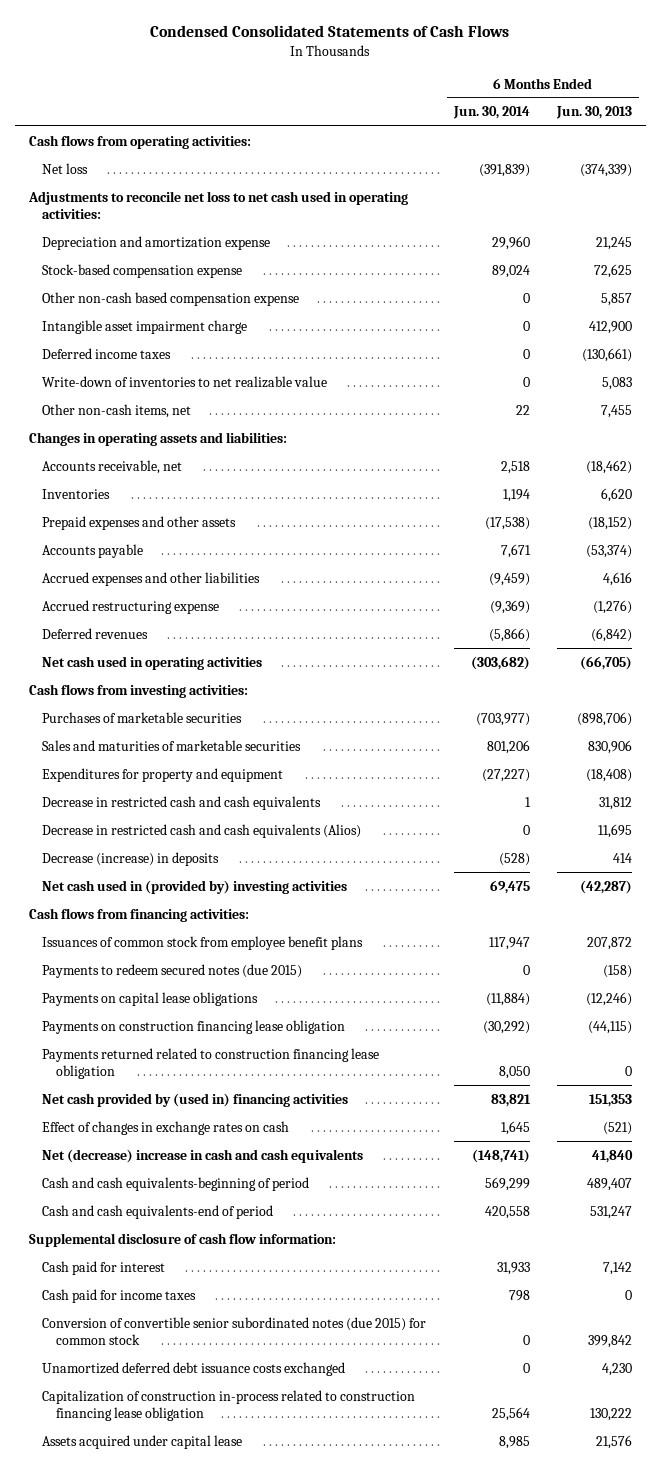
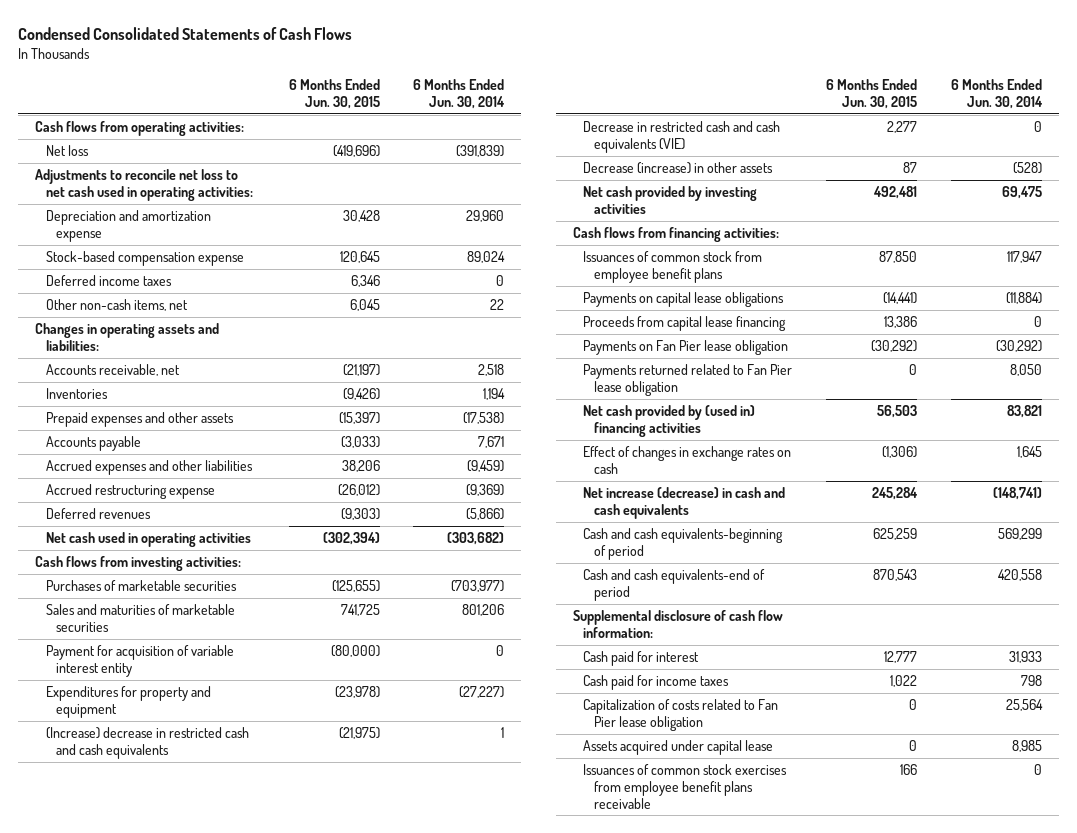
[556,106,633,120] Jun. 30, 2013 -> none
none -> [288,78,380,109] 6 Months Ended Jun. 30, 2015
[42,291,300,306] Other non-cash based compensation expense -> none
[42,319,248,334] Intangible asset impairment charge -> none
[42,375,328,388] Write-down of inventories to net realizable value -> none
none -> [45,645,234,677] Payment for acquisition of variable interest entity
[42,795,322,810] Decrease in restricted cash and cash equivalents -> [45,727,249,759] (Increase) decrease in restricted cash and cash equivalents
[42,823,362,838] Decrease in restricted cash and cash equivalents (Alios) -> [583,121,781,153] Decrease in restricted cash and cash equivalents (VIE)
[42,851,220,866] Decrease (increase) in deposits -> [583,162,774,175] Decrease (increase) in other assets
[42,879,348,894] Net cash used in (provided by) investing activities -> [583,186,758,214] Net cash provided by investing activities
[42,963,303,978] Payments to redeem secured notes (due 2015) -> none
[42,1047,380,1080] Payments returned related to construction financing lease obligation -> none
none -> [583,316,787,332] Proceeds from capital lease financing
none -> [583,340,789,356] Payments on Fan Pier lease obligation
[42,1019,346,1034] Payments on construction financing lease obligation -> [583,364,793,396] Payments returned related to Fan Pier lease obligation
[482,1020,530,1034] (30,292) -> [1009,364,1042,377] 8,050
[42,1148,364,1163] Net (decrease) increase in cash and cash equivalents -> [583,487,786,519] Net increase (decrease) in cash and cash equivalents
[42,1316,427,1346] Conversion of convertible senior subordinated notes (due 2015) for common stock -> none
[42,1361,346,1376] Unamortized deferred debt issuance costs exchanged -> none
[42,1389,416,1422] Capitalization of construction in-process related to construction financing lease obligation -> [583,699,779,731] Capitalization of costs related to Fan Pier lease obligation
none -> [583,764,788,809] Issuances of common stock exercises from employee benefit plans receivable

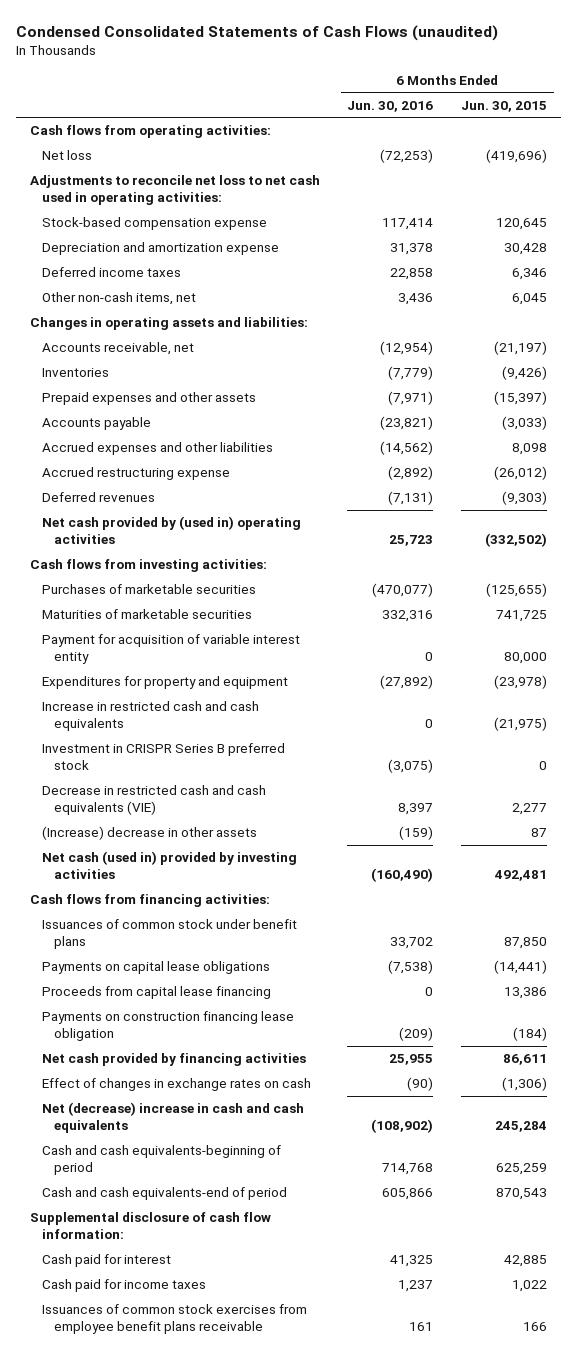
[18,27,353,41] Condensed Consolidated Statements of Cash Flows -> [16,24,499,41] Condensed Consolidated Statements of Cash Flows (unaudited)
[413,78,506,109] 6 Months Ended Jun. 30, 2014 -> none
none -> [347,100,434,112] Jun. 30, 2016
[45,210,211,242] Depreciation and amortization expense -> [41,242,279,256] Depreciation and amortization expense
[341,460,380,473] 38,206 -> [511,443,547,456] 8,098
[45,532,251,548] Net cash used in operating activities -> [41,516,301,545] Net cash provided by (used in) operating activities
[322,532,380,546] (302,394) -> [484,533,547,548] (332,502)
[45,604,235,632] Sales and maturities of marketable securities -> [41,609,252,620] Maturities of marketable securities
[330,645,380,658] (80,000) -> [503,652,547,665] 80,000
[45,727,249,759] (Increase) decrease in restricted cash and cash equivalents -> [41,701,259,732] Increase in restricted cash and cash equivalents
none -> [41,743,285,771] Investment in CRISPR Series B preferred stock
[583,162,774,175] Decrease (increase) in other assets -> [41,826,257,841] (Increase) decrease in other assets
[583,186,758,214] Net cash provided by investing activities -> [41,851,297,880] Net cash (used in) provided by investing activities
[583,251,763,283] Issuances of common stock from employee benefit plans -> [41,919,297,950] Issuances of common stock under benefit plans
[583,364,793,396] Payments returned related to Fan Pier lease obligation -> none
[583,340,789,356] Payments on Fan Pier lease obligation -> [41,1011,294,1042] Payments on construction financing lease obligation
[871,340,918,353] (30,292) -> [512,1027,547,1042] (184)
[583,405,756,437] Net cash provided by (used in) financing activities -> [41,1053,306,1067] Net cash provided by financing activities
[877,405,918,419] 56,503 -> [502,1054,547,1066] 86,611
[583,487,786,519] Net increase (decrease) in cash and cash equivalents -> [41,1102,304,1134] Net (decrease) increase in cash and cash equivalents
[884,651,918,664] 12,777 -> [503,1255,547,1268] 42,885
[583,699,779,731] Capitalization of costs related to Fan Pier lease obligation -> none
[583,740,774,756] Assets acquired under capital lease -> none

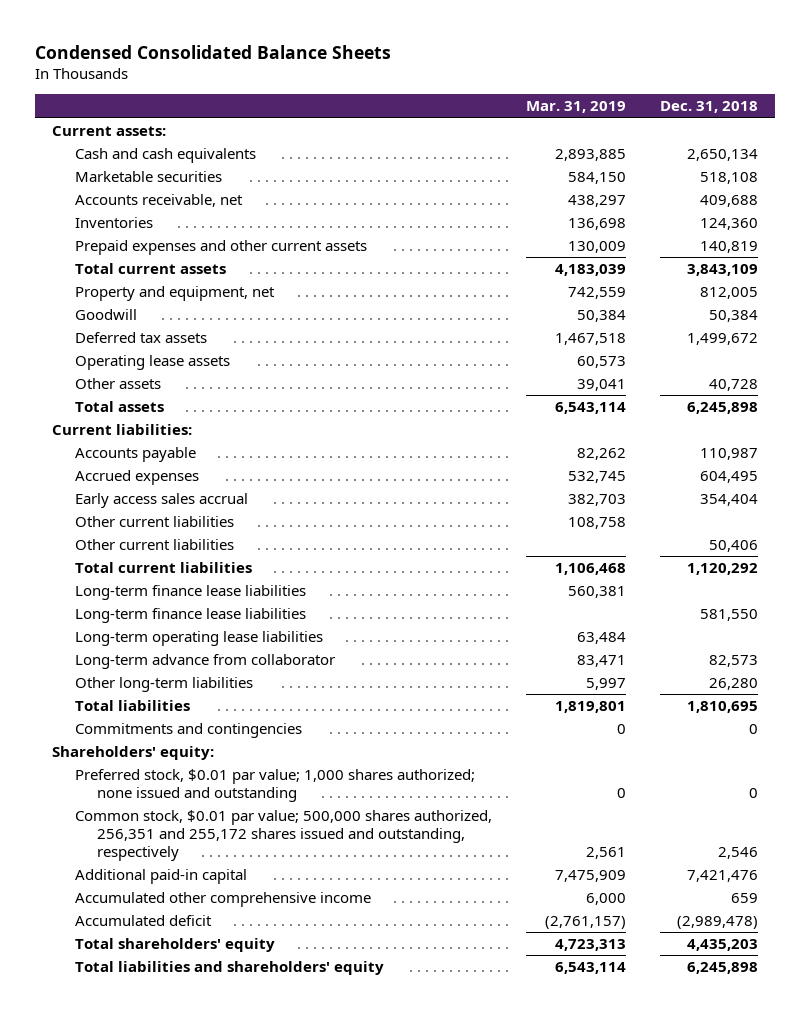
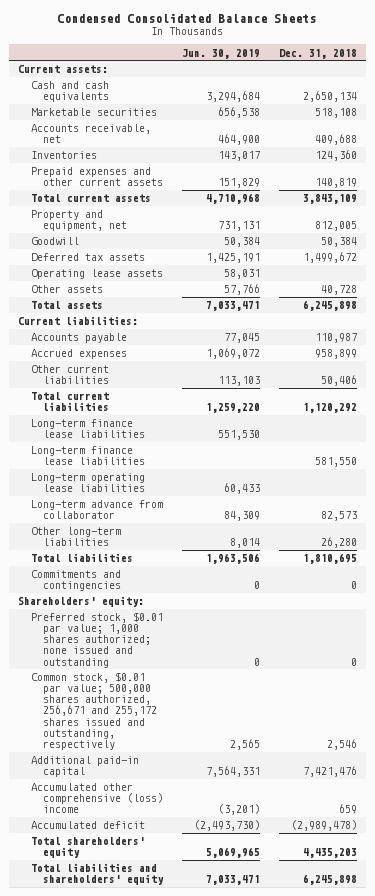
[525,101,626,114] Mar. 31, 2019 -> none
none -> [182,48,261,59] Jun. 30, 2019
[74,493,248,509] Early access sales accrual -> none
[74,516,234,528] Other current liabilities -> none
[700,471,759,484] 604,495 -> [314,349,357,360] 958,899
[74,810,492,861] Common stock, $0.01 par value; 500,000 shares authorized, 256,351 and 255,172 shares issued and outstanding, respectively -> [30,672,158,750] Common stock, $0.01 par value; 500,000 shares authorized, 256,671 and 255,172 shares issued and outstanding, respectively
[74,892,371,908] Accumulated other comprehensive income -> [30,783,164,814] Accumulated other comprehensive (loss) income

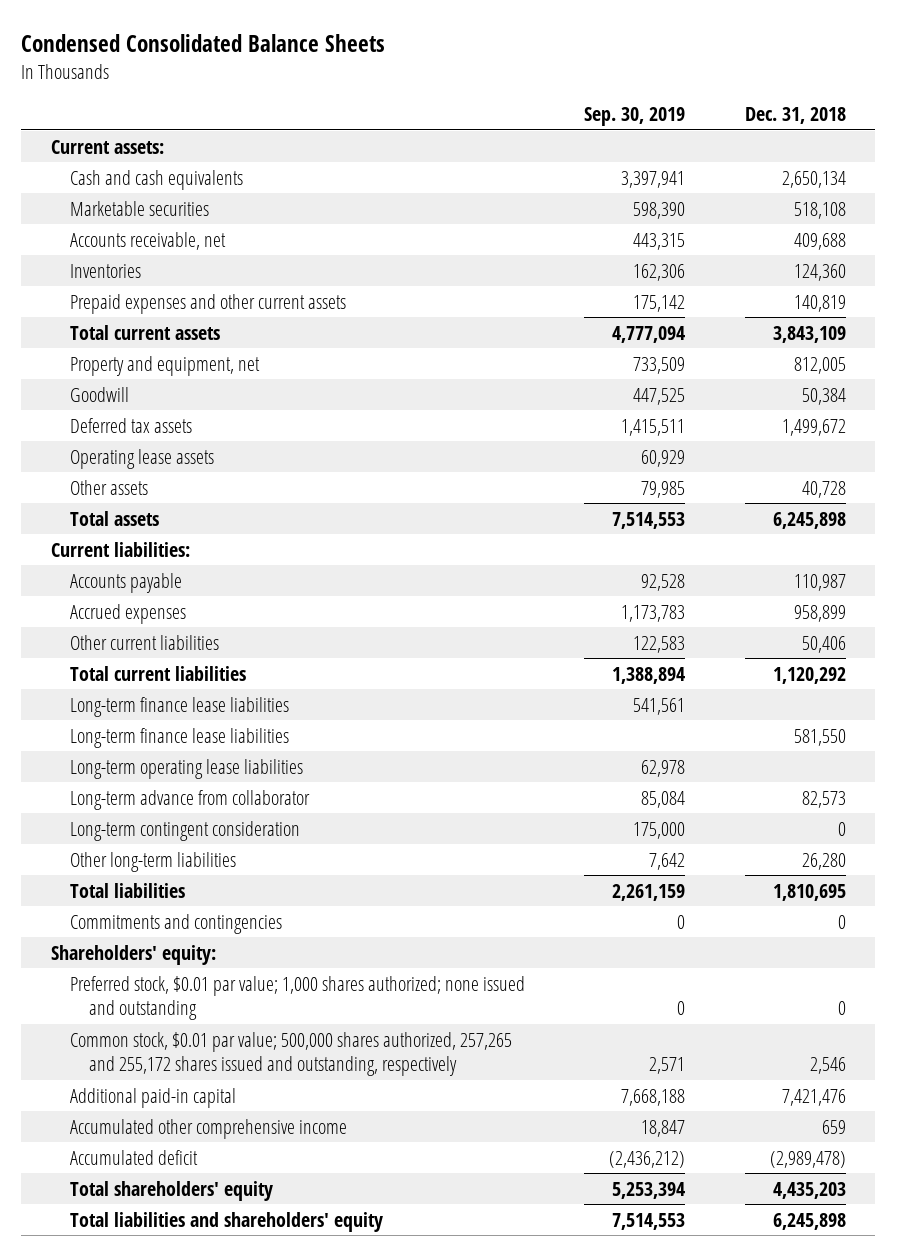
[182,48,261,59] Jun. 30, 2019 -> none
none -> [584,107,686,127] Sep. 30, 2019
none -> [69,820,300,841] Long-term contingent consideration
[30,672,158,750] Common stock, $0.01 par value; 500,000 shares authorized, 256,671 and 255,172 shares issued and outstanding, respectively -> [69,1031,512,1077] Common stock, $0.01 par value; 500,000 shares authorized, 257,265 and 255,172 shares issued and outstanding, respectively
[30,783,164,814] Accumulated other comprehensive (loss) income -> [69,1118,347,1139] Accumulated other comprehensive income

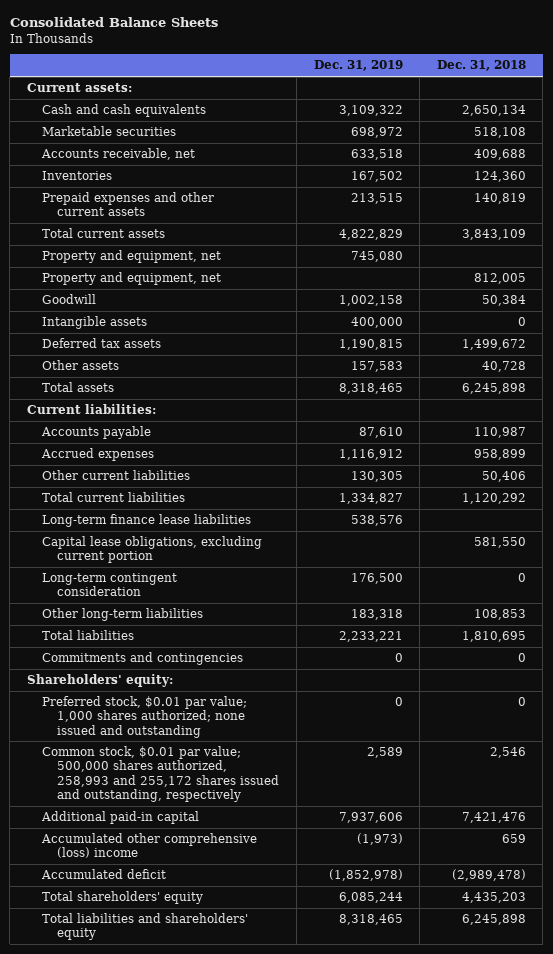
[21,34,386,53] Condensed Consolidated Balance Sheets -> [9,17,218,28] Consolidated Balance Sheets
[584,107,686,127] Sep. 30, 2019 -> none
none -> [313,60,403,72] Dec. 31, 2019
none -> [42,250,222,264] Property and equipment, net
none -> [42,316,148,330] Intangible assets
[69,448,214,469] Operating lease assets -> none
[69,758,303,779] Long-term operating lease liabilities -> none
[69,789,310,810] Long-term advance from collaborator -> none
[69,727,289,748] Long-term finance lease liabilities -> [42,536,263,564] Capital lease obligations, excluding current portion
[801,852,846,870] 26,280 -> [473,609,526,621] 108,853
[69,1031,512,1077] Common stock, $0.01 par value; 500,000 shares authorized, 257,265 and 255,172 shares issued and outstanding, respectively -> [42,746,280,802] Common stock, $0.01 par value; 500,000 shares authorized, 258,993 and 255,172 shares issued and outstanding, respectively
[69,1118,347,1139] Accumulated other comprehensive income -> [41,833,258,859] Accumulated other comprehensive (loss) income

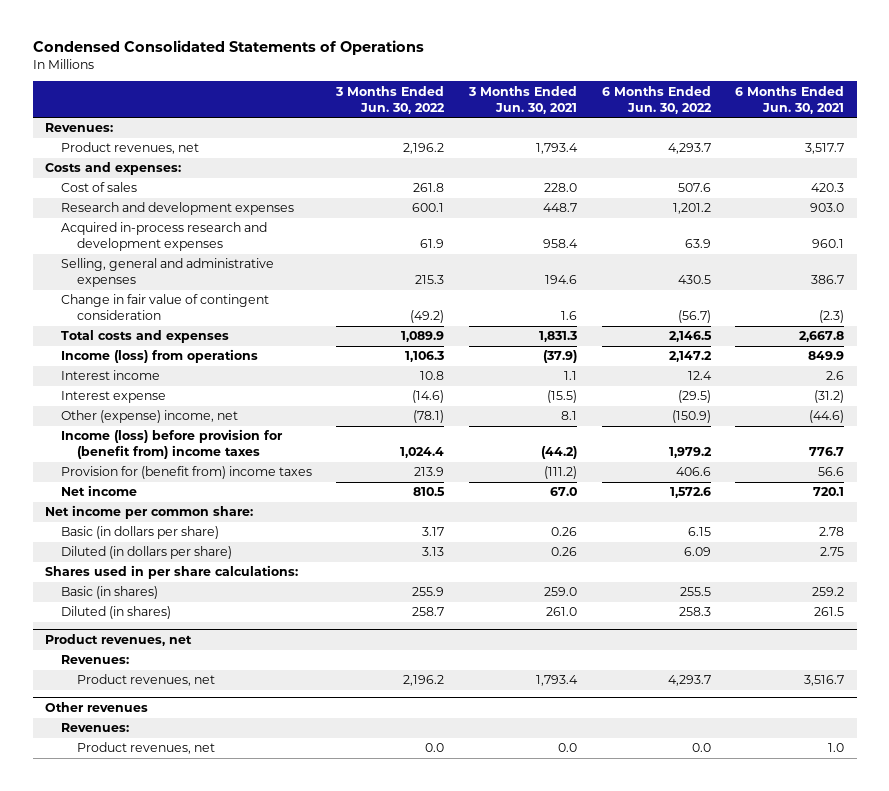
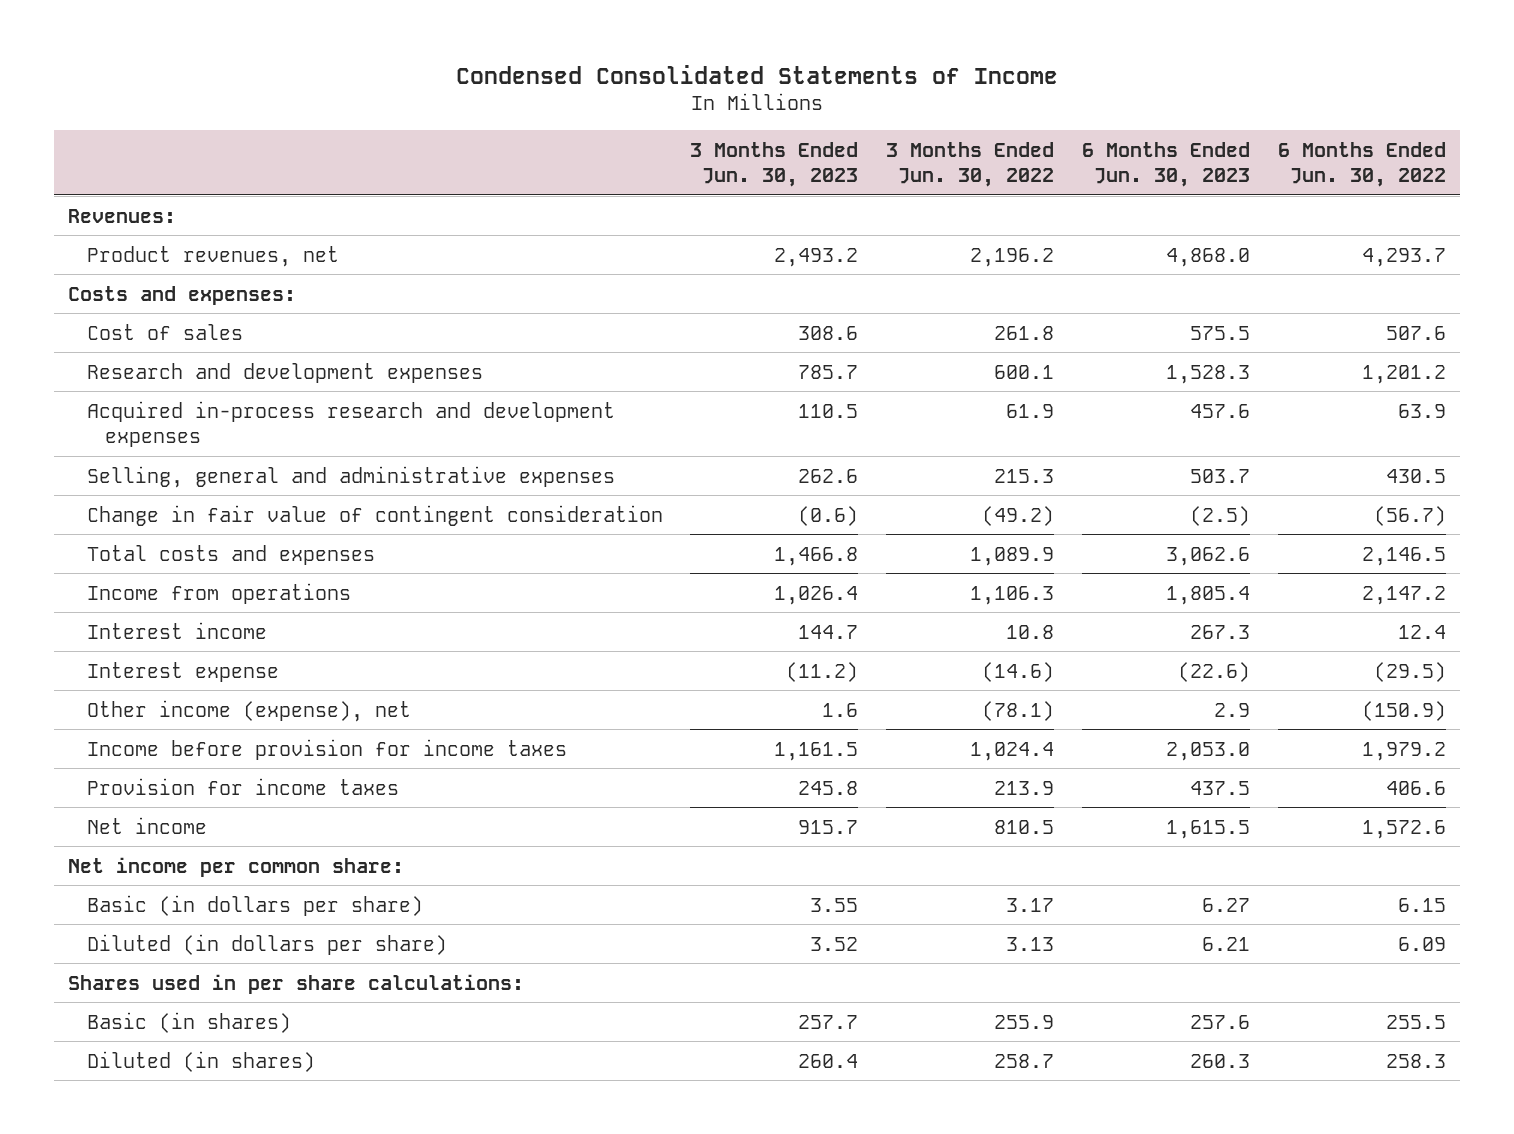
[32,39,424,55] Condensed Consolidated Statements of Operations -> [455,65,1058,85] Condensed Consolidated Statements of Income
[467,85,577,114] 3 Months Ended Jun. 30, 2021 -> none
[735,85,845,114] 6 Months Ended Jun. 30, 2021 -> none
none -> [690,141,859,187] 3 Months Ended Jun. 30, 2023
none -> [1082,141,1251,187] 6 Months Ended Jun. 30, 2023
[60,349,258,364] Income (loss) from operations -> [86,582,351,604] Income from operations
[60,410,238,424] Other (expense) income, net -> [86,699,411,722] Other income (expense), net
[60,429,283,460] Income (loss) before provision for (benefit from) income taxes -> [86,738,567,760] Income before provision for income taxes
[60,466,312,480] Provision for (benefit from) income taxes -> [86,777,399,795] Provision for income taxes
[44,634,192,647] Product revenues, net -> none
[60,655,129,665] Revenues: -> none
[76,674,215,687] Product revenues, net -> none
[44,702,148,713] Other revenues -> none
[60,723,129,733] Revenues: -> none
[76,742,215,755] Product revenues, net -> none

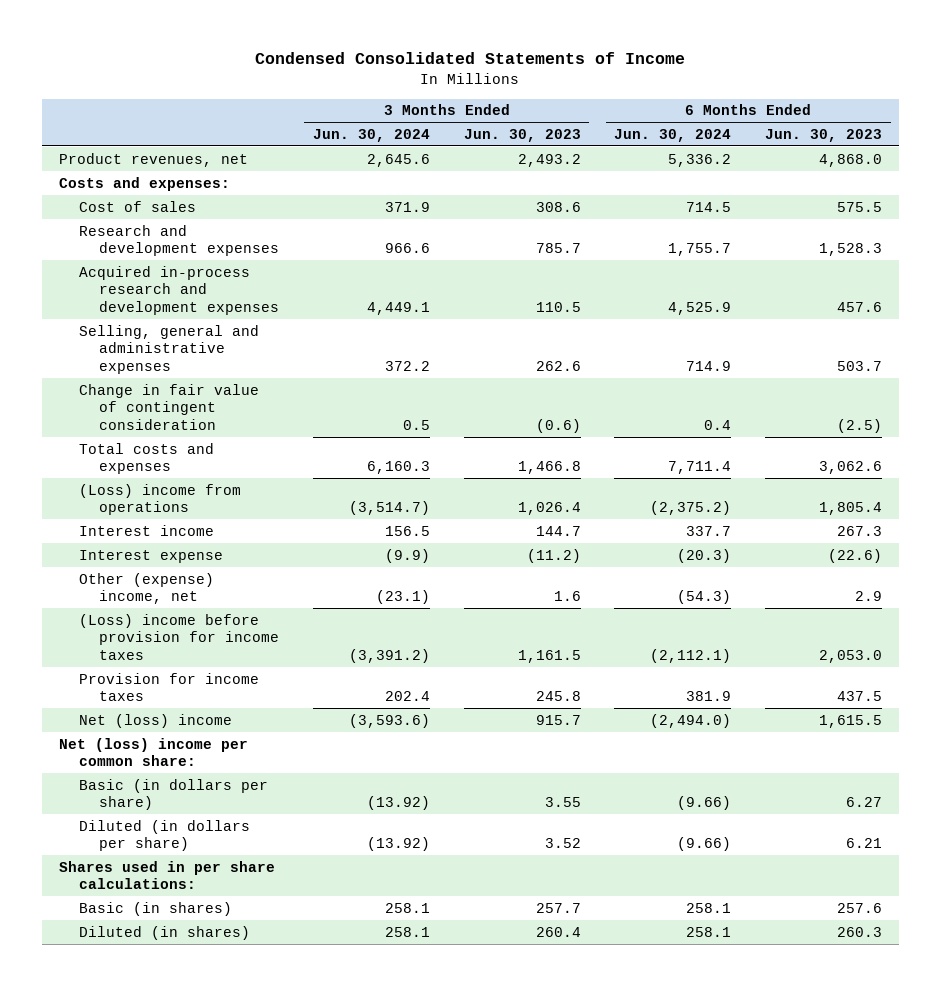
[886,141,1055,187] 3 Months Ended Jun. 30, 2022 -> none
[1278,141,1447,187] 6 Months Ended Jun. 30, 2022 -> none
none -> [312,128,430,142] Jun. 30, 2024
none -> [614,128,732,142] Jun. 30, 2024
[67,208,176,223] Revenues: -> none
[86,582,351,604] Income from operations -> [78,483,241,516] (Loss) income from operations
[86,699,411,722] Other income (expense), net -> [78,572,214,605] Other (expense) income, net
[86,738,567,760] Income before provision for income taxes -> [78,613,280,661] (Loss) income before provision for income taxes
[86,816,207,834] Net income -> [78,713,232,728] Net (loss) income
[67,856,404,877] Net income per common share: -> [58,737,248,767] Net (loss) income per common share:

